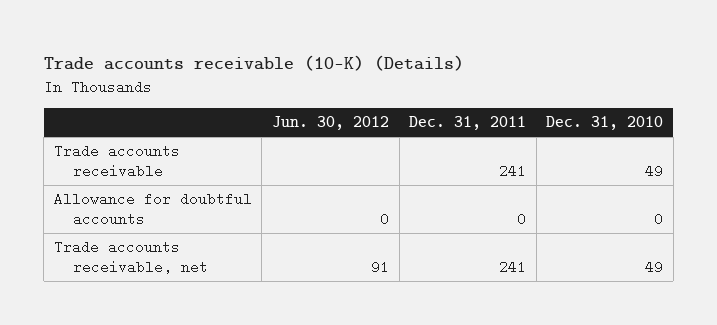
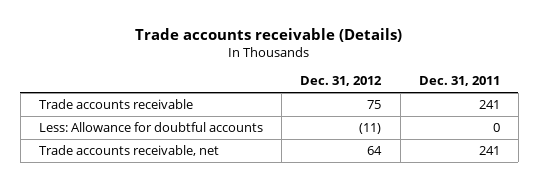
[43,55,464,72] Trade accounts receivable (10-K) (Details) -> [135,27,403,42] Trade accounts receivable (Details)
[271,116,389,131] Jun. 30, 2012 -> none
[546,116,664,131] Dec. 31, 2010 -> none
none -> [300,76,383,87] Dec. 31, 2012
[53,191,252,227] Allowance for doubtful accounts -> [38,121,263,132] Less: Allowance for doubtful accounts

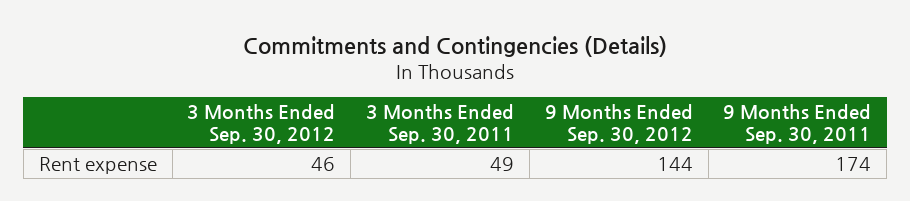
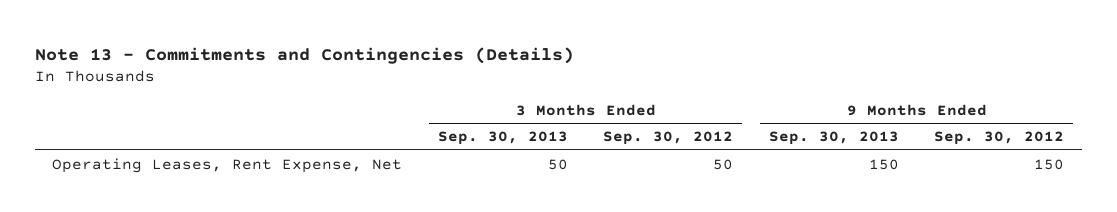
[243,35,668,57] Commitments and Contingencies (Details) -> [34,46,574,64] Note 13 - Commitments and Contingencies (Details)
[366,104,515,144] 3 Months Ended Sep. 30, 2011 -> none
[723,104,872,144] 9 Months Ended Sep. 30, 2011 -> none
none -> [437,131,568,146] Sep. 30, 2013
none -> [768,131,899,146] Sep. 30, 2013
[38,157,157,175] Rent expense -> [52,157,403,173] Operating Leases, Rent Expense, Net
[311,157,336,172] 46 -> [713,158,734,170] 50
[656,157,693,172] 144 -> [1034,158,1065,170] 150

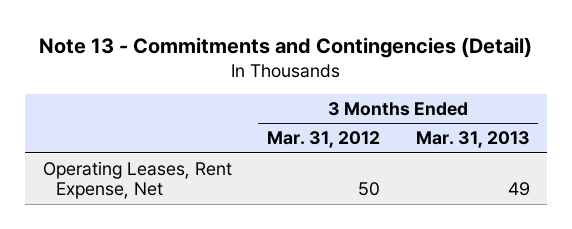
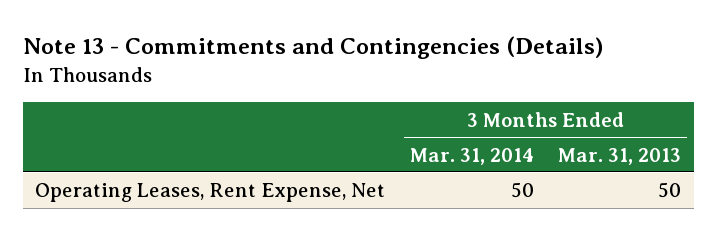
[39,36,533,58] Note 13 - Commitments and Contingencies (Detail) -> [22,36,603,60] Note 13 - Commitments and Contingencies (Details)
[267,131,381,149] Mar. 31, 2012 -> none
none -> [409,147,534,165] Mar. 31, 2014
[507,182,530,197] 49 -> [658,182,682,199] 50

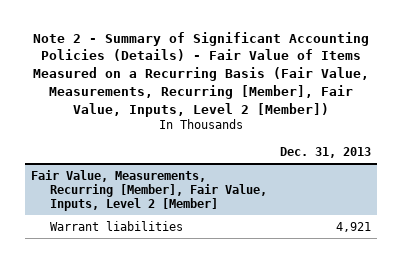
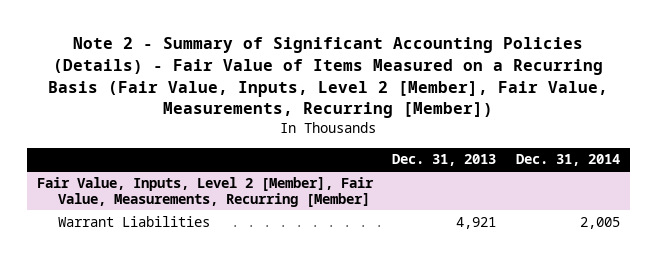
[33,31,370,117] Note 2 - Summary of Significant Accounting Policies (Details) - Fair Value of Items Measured on a Recurring Basis (Fair Value, Measurements, Recurring [Member], Fair Value, Inputs, Level 2 [Member]) -> [48,36,609,119] Note 2 - Summary of Significant Accounting Policies (Details) - Fair Value of Items Measured on a Recurring Basis (Fair Value, Inputs, Level 2 [Member], Fair Value, Measurements, Recurring [Member])
none -> [516,154,621,167] Dec. 31, 2014
[31,169,267,211] Fair Value, Measurements, Recurring [Member], Fair Value, Inputs, Level 2 [Member] -> [36,176,374,207] Fair Value, Inputs, Level 2 [Member], Fair Value, Measurements, Recurring [Member]
[49,220,183,231] Warrant liabilities -> [58,215,211,227] Warrant Liabilities

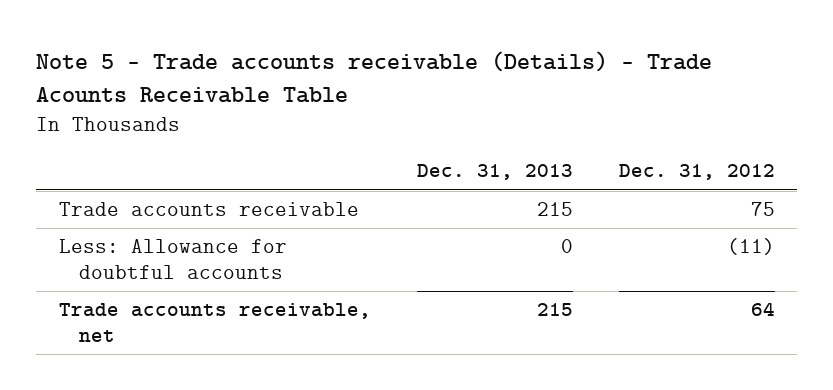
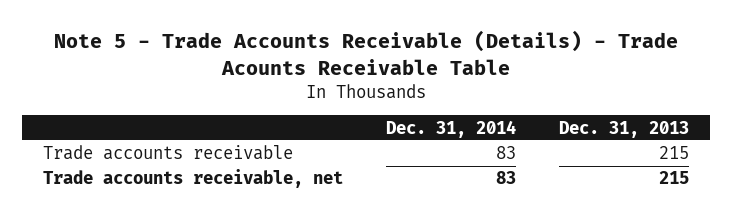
[35,51,712,104] Note 5 - Trade accounts receivable (Details) - Trade Acounts Receivable Table -> [53,30,678,75] Note 5 - Trade Accounts Receivable (Details) - Trade Acounts Receivable Table
[618,164,775,181] Dec. 31, 2012 -> none
none -> [385,119,516,138] Dec. 31, 2014
[58,239,287,279] Less: Allowance for doubtful accounts -> none

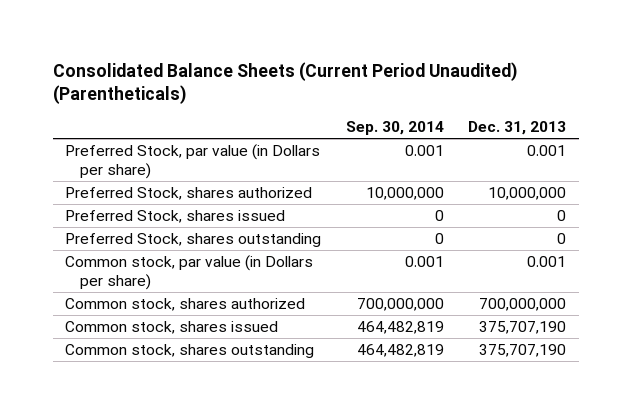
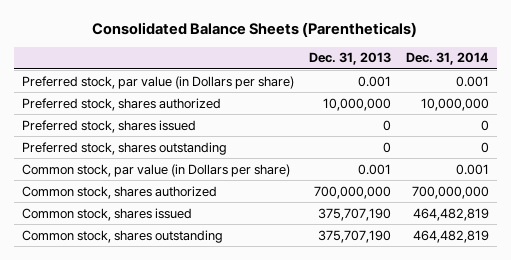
[52,61,518,105] Consolidated Balance Sheets (Current Period Unaudited) (Parentheticals) -> [92,21,418,37] Consolidated Balance Sheets (Parentheticals)
[345,121,444,136] Sep. 30, 2014 -> none
none -> [406,52,490,66] Dec. 31, 2014
[65,143,321,179] Preferred Stock, par value (in Dollars per share) -> [21,75,294,89] Preferred stock, par value (in Dollars per share)
[65,186,313,200] Preferred Stock, shares authorized -> [21,97,221,111] Preferred stock, shares authorized
[65,209,286,223] Preferred Stock, shares issued -> [21,119,196,133] Preferred stock, shares issued
[65,232,322,247] Preferred Stock, shares outstanding -> [21,141,227,155] Preferred stock, shares outstanding

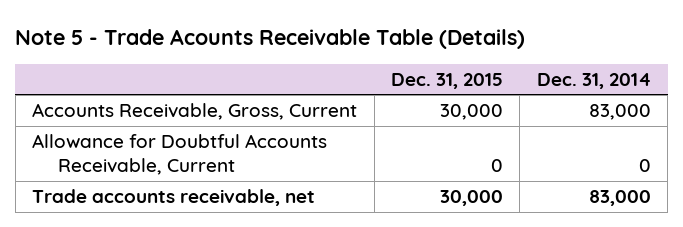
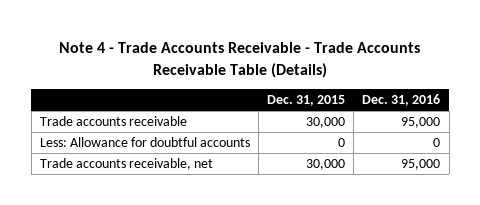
[15,28,526,49] Note 5 - Trade Acounts Receivable Table (Details) -> [59,42,421,79] Note 4 - Trade Accounts Receivable - Trade Accounts Receivable Table (Details)
[536,72,651,89] Dec. 31, 2014 -> none
none -> [362,94,441,107] Dec. 31, 2016
[32,103,358,121] Accounts Receivable, Gross, Current -> [39,116,187,127] Trade accounts receivable
[32,134,328,176] Allowance for Doubtful Accounts Receivable, Current -> [39,137,250,148] Less: Allowance for doubtful accounts

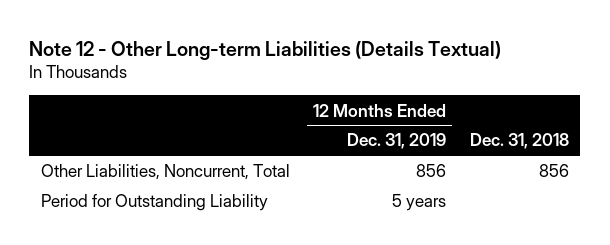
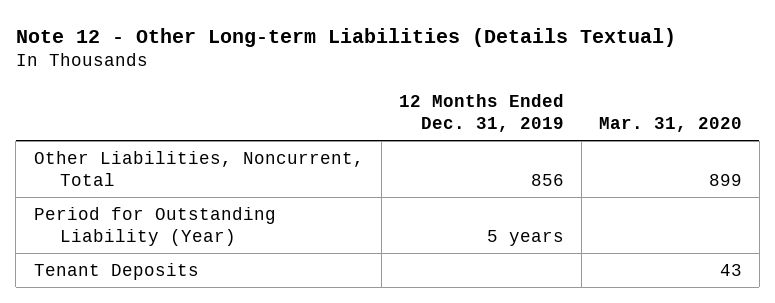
[469,133,569,150] Dec. 31, 2018 -> none
none -> [598,116,742,132] Mar. 31, 2020
[40,194,268,212] Period for Outstanding Liability -> [33,206,276,246] Period for Outstanding Liability (Year)
none -> [33,262,199,280] Tenant Deposits

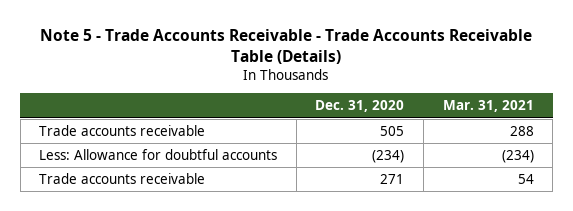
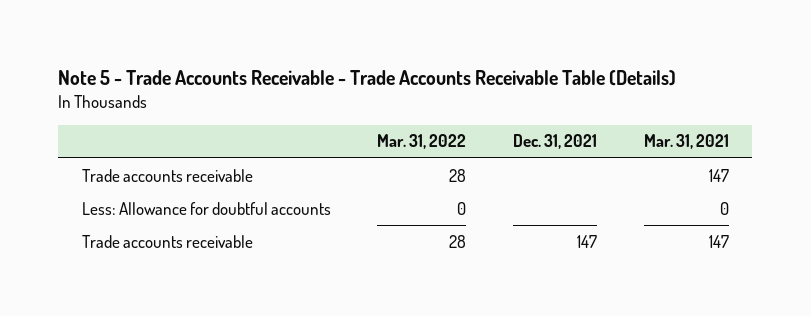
[315,100,405,113] Dec. 31, 2020 -> none
none -> [377,134,467,150] Mar. 31, 2022
none -> [513,134,598,150] Dec. 31, 2021
[509,126,534,137] 288 -> [708,168,729,182] 147
[501,150,534,164] (234) -> [719,201,729,215] 0
[517,174,534,185] 54 -> [708,234,729,248] 147

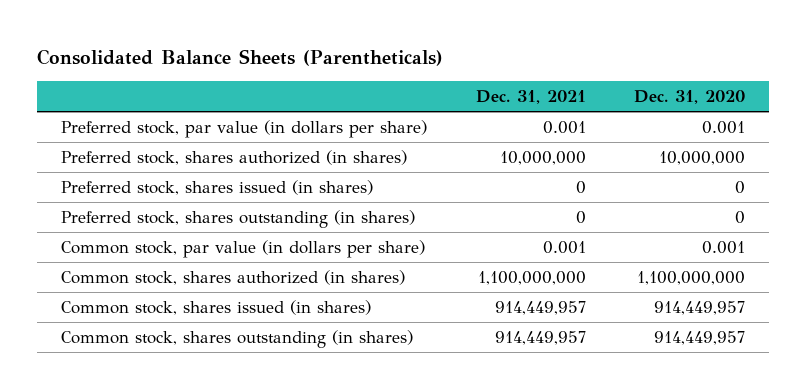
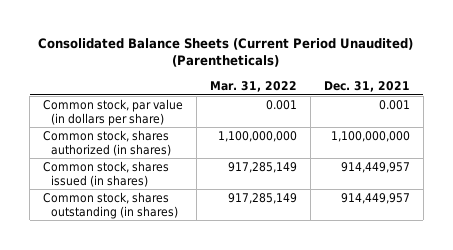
[37,48,444,66] Consolidated Balance Sheets (Parentheticals) -> [38,37,414,68] Consolidated Balance Sheets (Current Period Unaudited) (Parentheticals)
[634,89,746,104] Dec. 31, 2020 -> none
none -> [209,80,297,92] Mar. 31, 2022
[61,119,428,138] Preferred stock, par value (in dollars per share) -> none
[61,149,408,165] Preferred stock, shares authorized (in shares) -> none
[61,179,374,195] Preferred stock, shares issued (in shares) -> none
[61,209,416,228] Preferred stock, shares outstanding (in shares) -> none

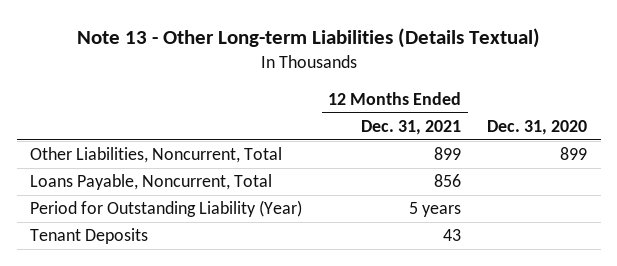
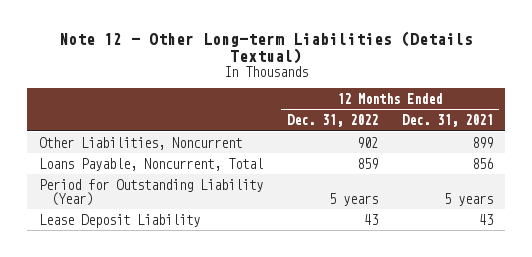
[76,28,540,49] Note 13 - Other Long-term Liabilities (Details Textual) -> [59,30,474,64] Note 12 - Other Long-term Liabilities (Details Textual)
[487,120,588,136] Dec. 31, 2020 -> none
none -> [287,114,379,128] Dec. 31, 2022
[29,147,282,164] Other Liabilities, Noncurrent, Total -> [39,136,243,150] Other Liabilities, Noncurrent
[29,228,148,245] Tenant Deposits -> [39,213,201,228] Lease Deposit Liability

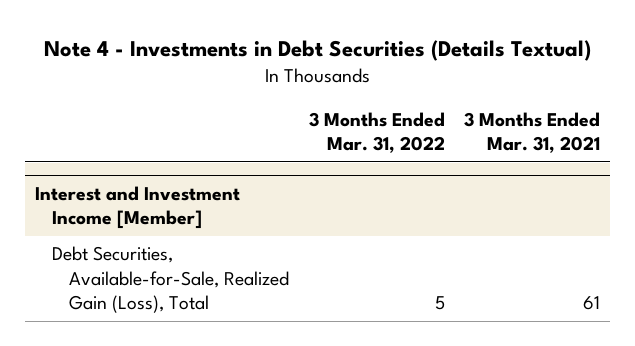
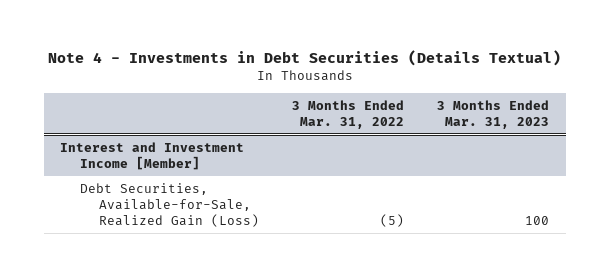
[464,111,601,154] 3 Months Ended Mar. 31, 2021 -> none
none -> [437,99,550,129] 3 Months Ended Mar. 31, 2023
[52,246,290,314] Debt Securities, Available-for-Sale, Realized Gain (Loss), Total -> [79,182,260,227] Debt Securities, Available-for-Sale, Realized Gain (Loss)
[434,296,445,311] 5 -> [380,213,405,227] (5)

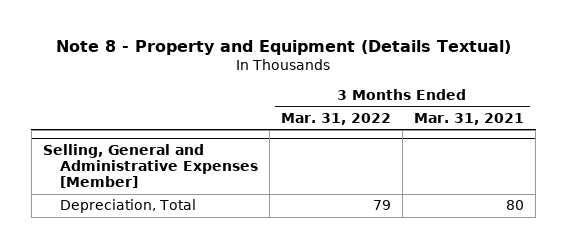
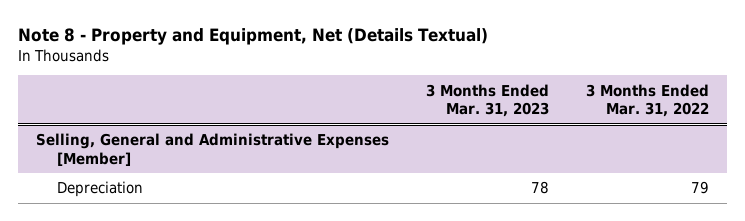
[56,40,512,56] Note 8 - Property and Equipment (Details Textual) -> [17,27,488,45] Note 8 - Property and Equipment, Net (Details Textual)
[414,112,525,125] Mar. 31, 2021 -> none
none -> [426,83,550,118] 3 Months Ended Mar. 31, 2023
[59,199,196,214] Depreciation, Total -> [57,181,144,198] Depreciation

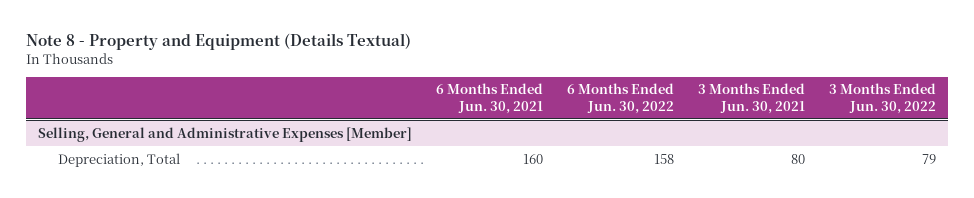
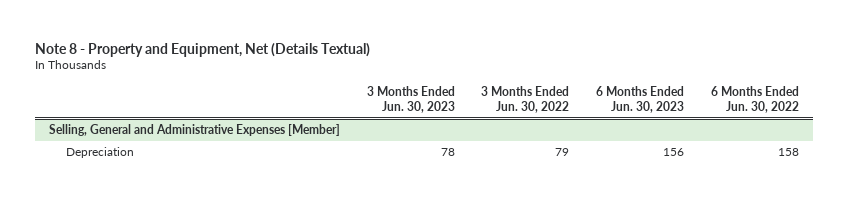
[26,33,412,51] Note 8 - Property and Equipment (Details Textual) -> [35,42,371,57] Note 8 - Property and Equipment, Net (Details Textual)
[436,83,544,114] 6 Months Ended Jun. 30, 2021 -> none
[698,83,806,114] 3 Months Ended Jun. 30, 2021 -> none
none -> [366,86,455,114] 3 Months Ended Jun. 30, 2023
none -> [596,86,685,114] 6 Months Ended Jun. 30, 2023
[57,152,180,167] Depreciation, Total -> [65,147,134,159] Depreciation

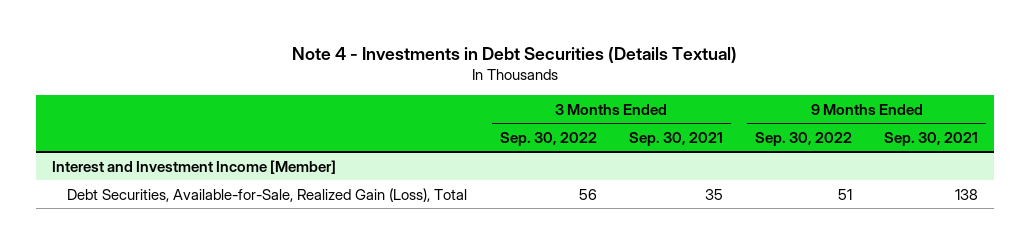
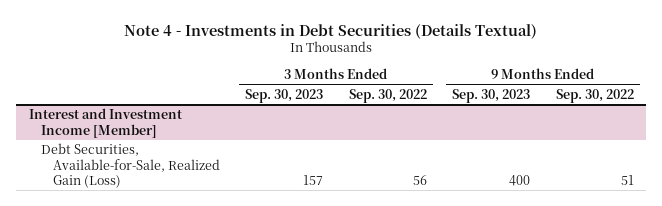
[628,131,723,146] Sep. 30, 2021 -> none
[884,131,979,146] Sep. 30, 2021 -> none
none -> [245,88,324,103] Sep. 30, 2023
none -> [452,88,531,103] Sep. 30, 2023
[67,187,468,202] Debt Securities, Available-for-Sale, Realized Gain (Loss), Total -> [40,143,220,189] Debt Securities, Available-for-Sale, Realized Gain (Loss)

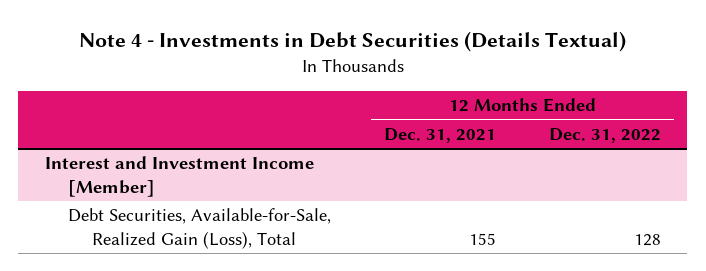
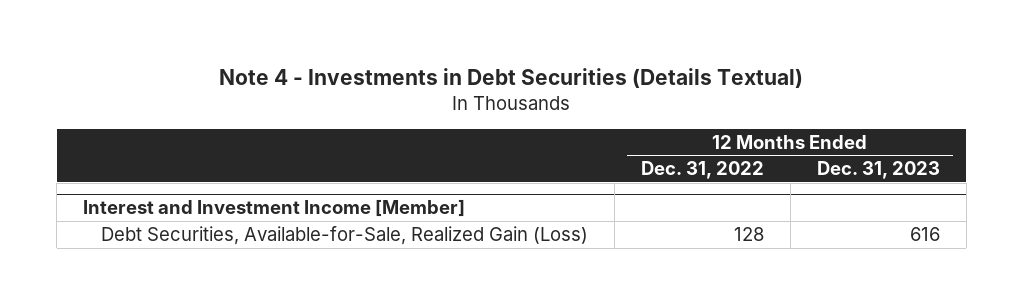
[384,127,497,143] Dec. 31, 2021 -> none
none -> [816,161,940,180] Dec. 31, 2023
[68,208,332,249] Debt Securities, Available-for-Sale, Realized Gain (Loss), Total -> [100,226,588,246] Debt Securities, Available-for-Sale, Realized Gain (Loss)

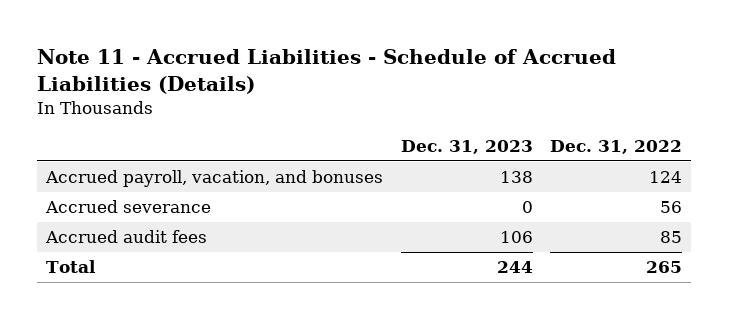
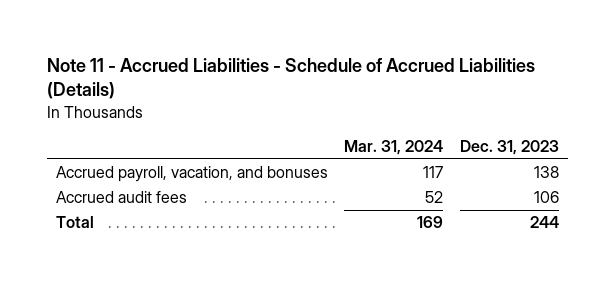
[550,140,683,155] Dec. 31, 2022 -> none
none -> [344,139,444,155] Mar. 31, 2024
[45,200,212,214] Accrued severance -> none

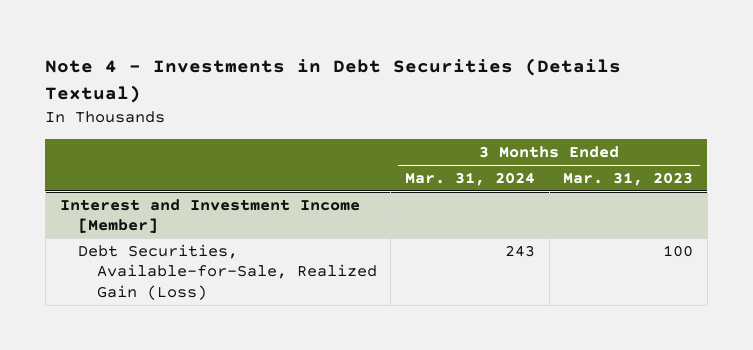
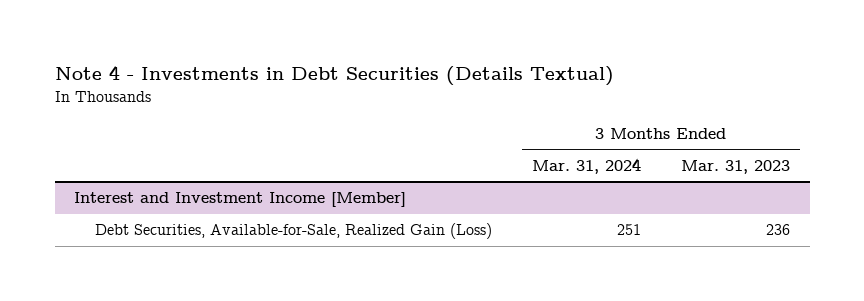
[505,245,536,258] 243 -> [617,224,642,236] 251
[663,245,694,258] 100 -> [765,224,790,236] 236

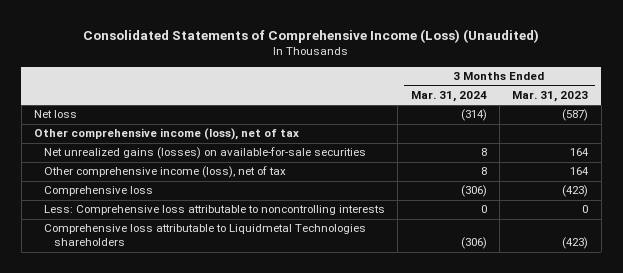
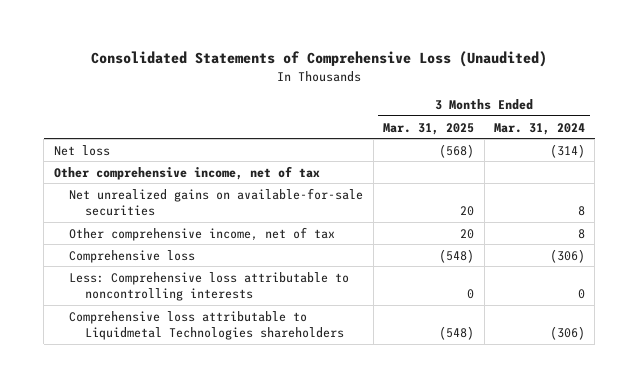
[83,28,540,43] Consolidated Statements of Comprehensive Income (Loss) (Unaudited) -> [91,51,548,68] Consolidated Statements of Comprehensive Loss (Unaudited)
[512,91,589,103] Mar. 31, 2023 -> none
none -> [383,122,475,135] Mar. 31, 2025
[34,128,300,141] Other comprehensive income (loss), net of tax -> [53,165,320,180] Other comprehensive income, net of tax
[43,147,366,160] Net unrealized gains (losses) on available-for-sale securities -> [69,187,364,216] Net unrealized gains on available-for-sale securities
[43,166,286,179] Other comprehensive income (loss), net of tax -> [69,226,336,241] Other comprehensive income, net of tax

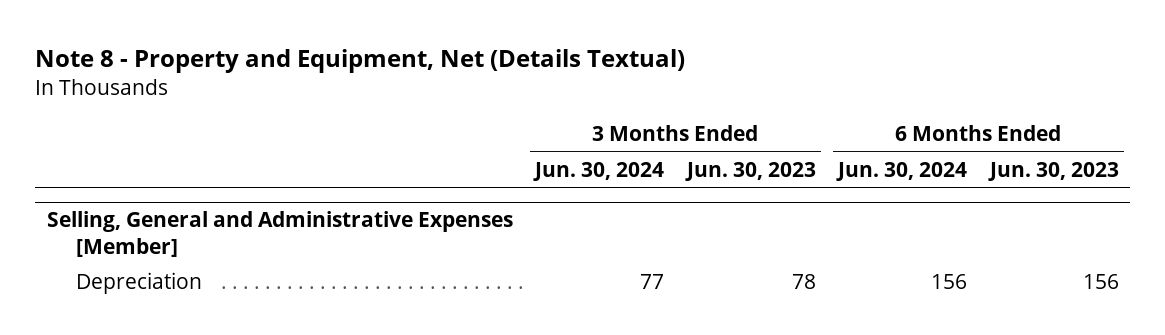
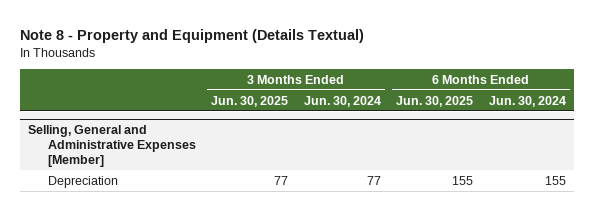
[35,49,686,74] Note 8 - Property and Equipment, Net (Details Textual) -> [20,28,365,43] Note 8 - Property and Equipment (Details Textual)
[684,161,816,181] Jun. 30, 2023 -> none
[987,161,1119,181] Jun. 30, 2023 -> none
none -> [211,95,289,107] Jun. 30, 2025
none -> [396,95,474,107] Jun. 30, 2025
[931,274,968,290] 156 -> [544,175,566,185] 155

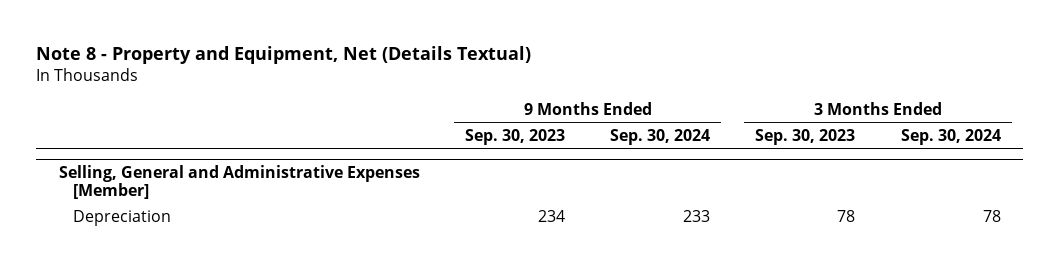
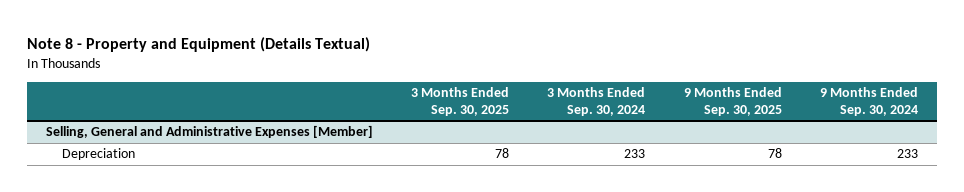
[36,46,532,65] Note 8 - Property and Equipment, Net (Details Textual) -> [26,36,370,52] Note 8 - Property and Equipment (Details Textual)
[464,129,565,146] Sep. 30, 2023 -> none
[755,129,856,146] Sep. 30, 2023 -> none
none -> [411,87,510,116] 3 Months Ended Sep. 30, 2025
none -> [683,87,782,116] 9 Months Ended Sep. 30, 2025
[982,209,1001,222] 78 -> [624,149,646,159] 233

